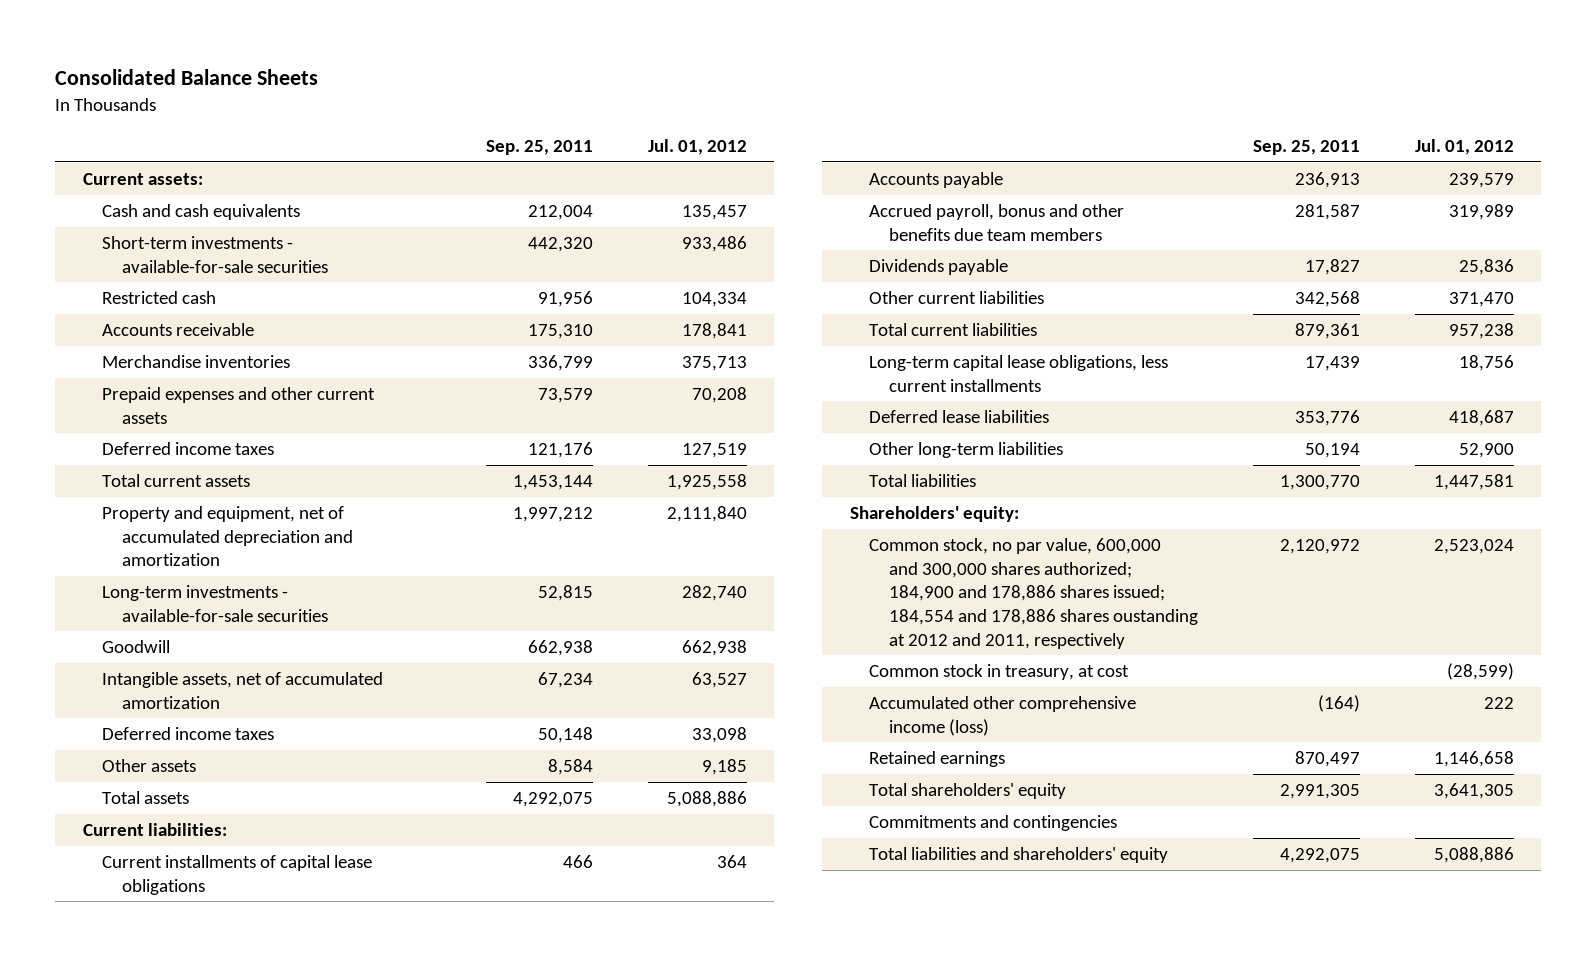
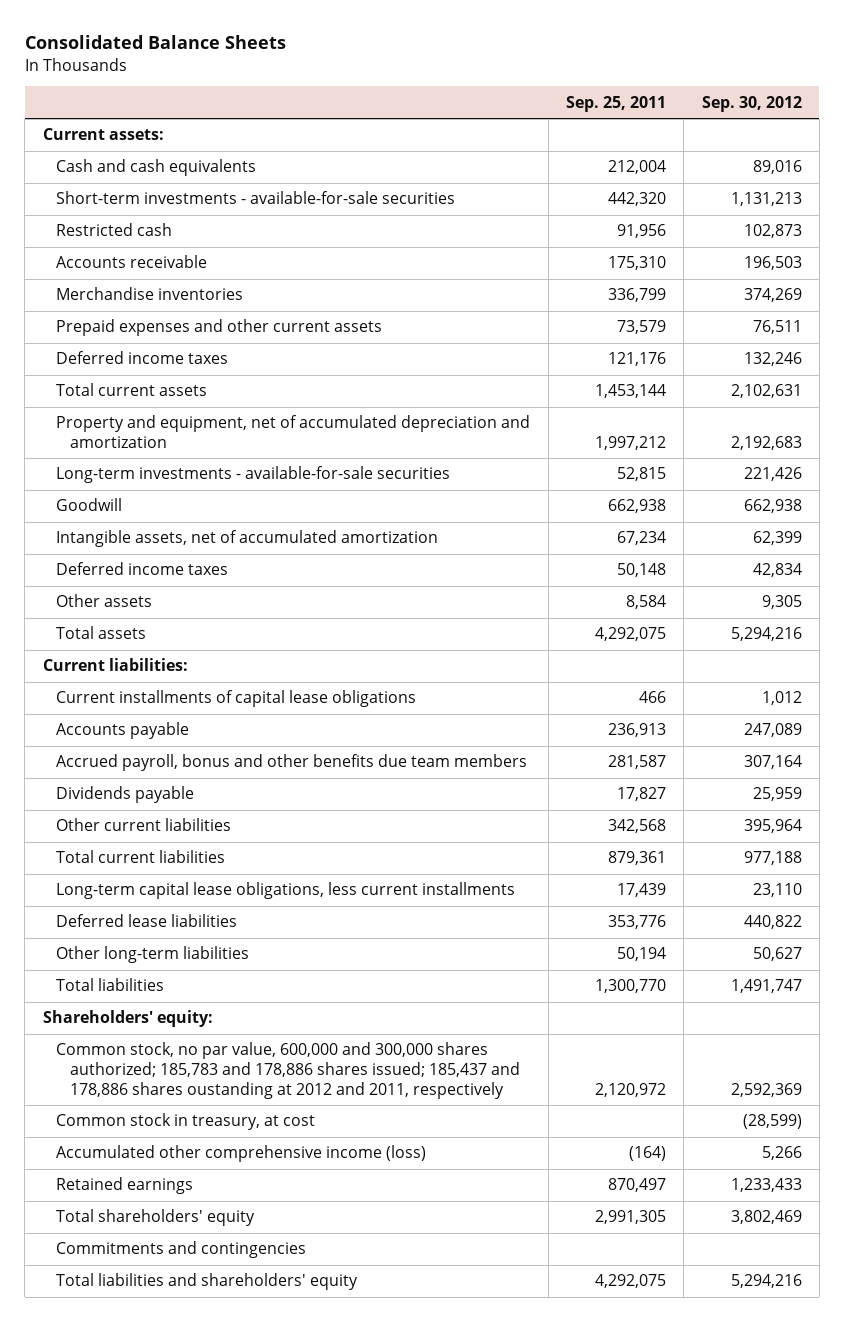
[647,139,747,156] Jul. 01, 2012 -> none
none -> [701,95,802,112] Sep. 30, 2012
[869,538,1198,649] Common stock, no par value, 600,000 and 300,000 shares authorized; 184,900 and 178,886 shares issued; 184,554 and 178,886 shares oustanding at 2012 and 2011, respectively -> [56,1042,521,1099] Common stock, no par value, 600,000 and 300,000 shares authorized; 185,783 and 178,886 shares issued; 185,437 and 178,886 shares oustanding at 2012 and 2011, respectively

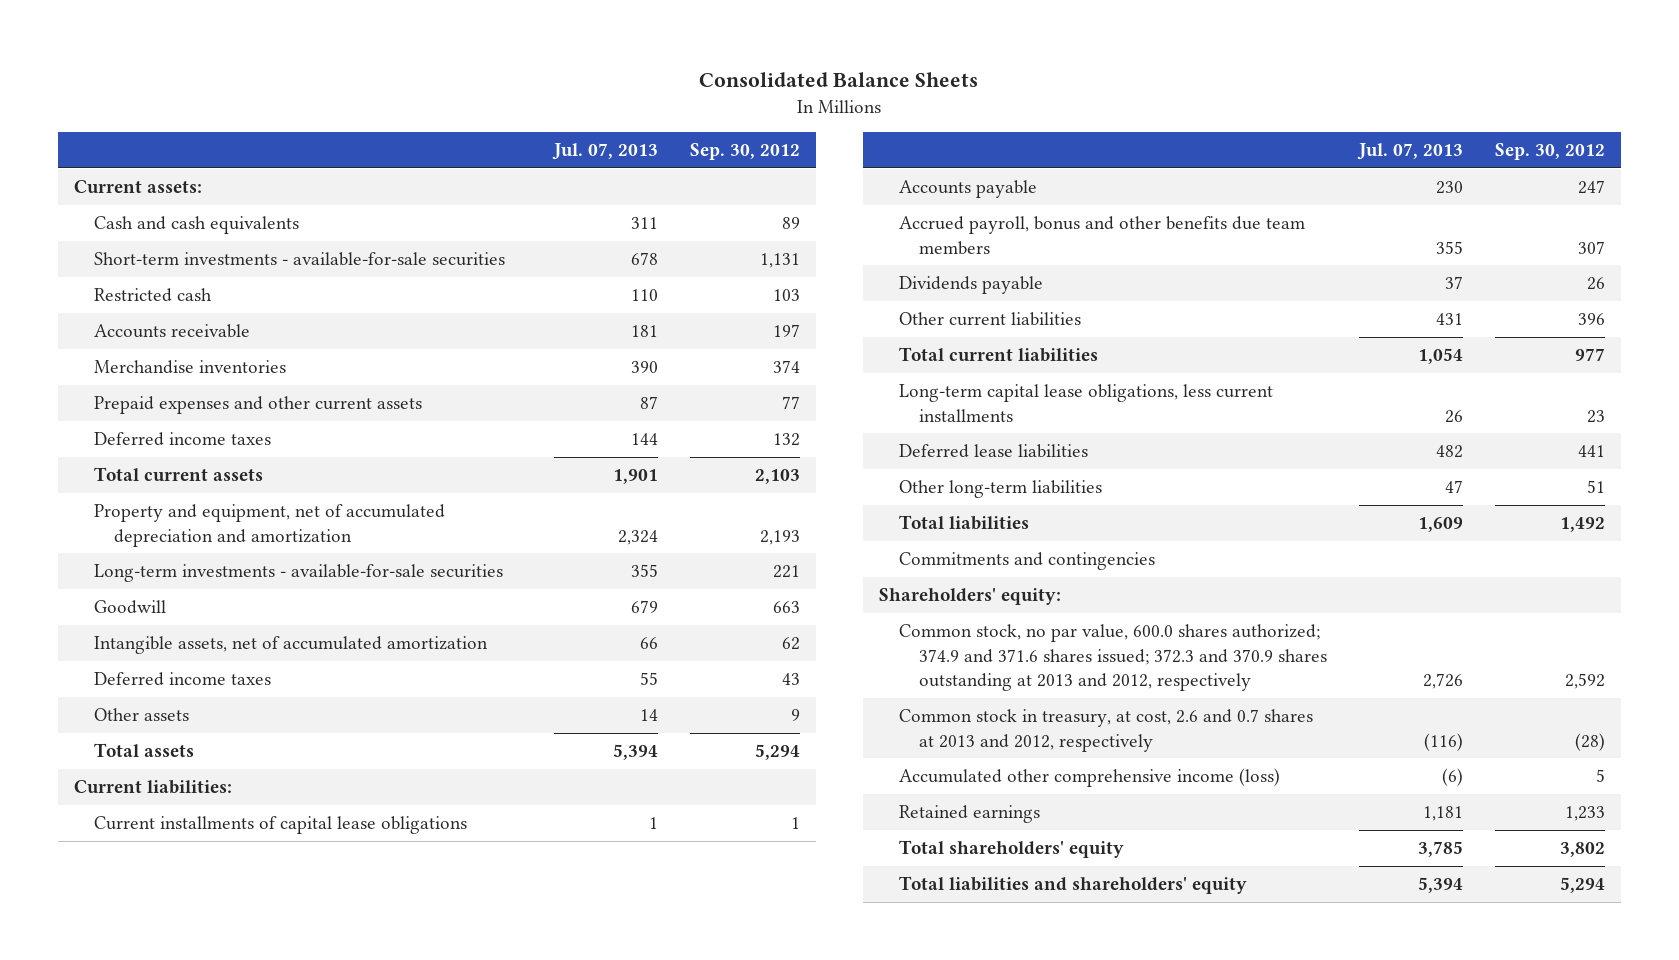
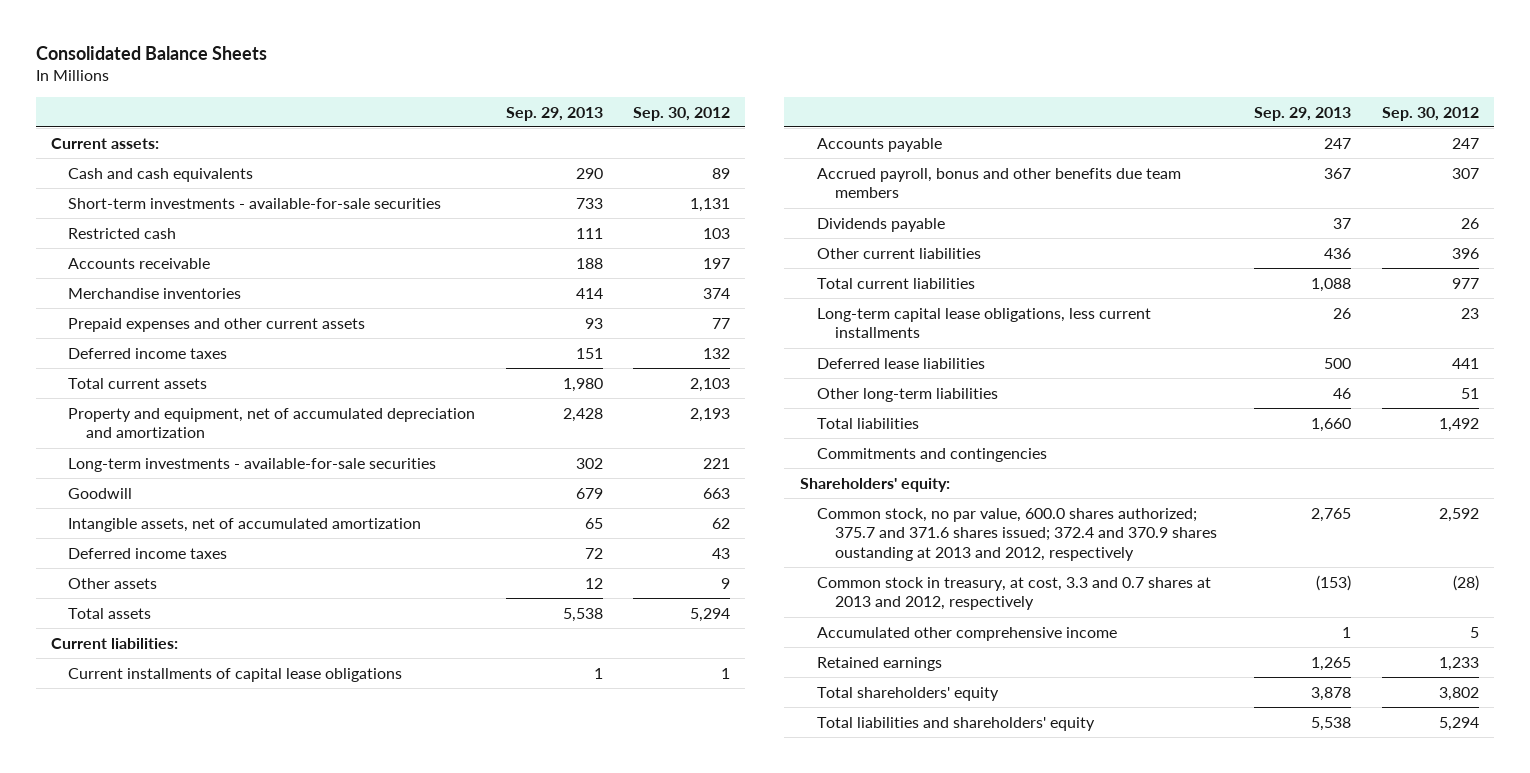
[551,142,658,160] Jul. 07, 2013 -> none
none -> [505,106,603,121] Sep. 29, 2013
[898,624,1327,691] Common stock, no par value, 600.0 shares authorized; 374.9 and 371.6 shares issued; 372.3 and 370.9 shares outstanding at 2013 and 2012, respectively -> [817,507,1217,561] Common stock, no par value, 600.0 shares authorized; 375.7 and 371.6 shares issued; 372.4 and 370.9 shares oustanding at 2013 and 2012, respectively
[898,709,1313,752] Common stock in treasury, at cost, 2.6 and 0.7 shares at 2013 and 2012, respectively -> [817,576,1212,611] Common stock in treasury, at cost, 3.3 and 0.7 shares at 2013 and 2012, respectively
[898,768,1280,788] Accumulated other comprehensive income (loss) -> [817,626,1118,641] Accumulated other comprehensive income

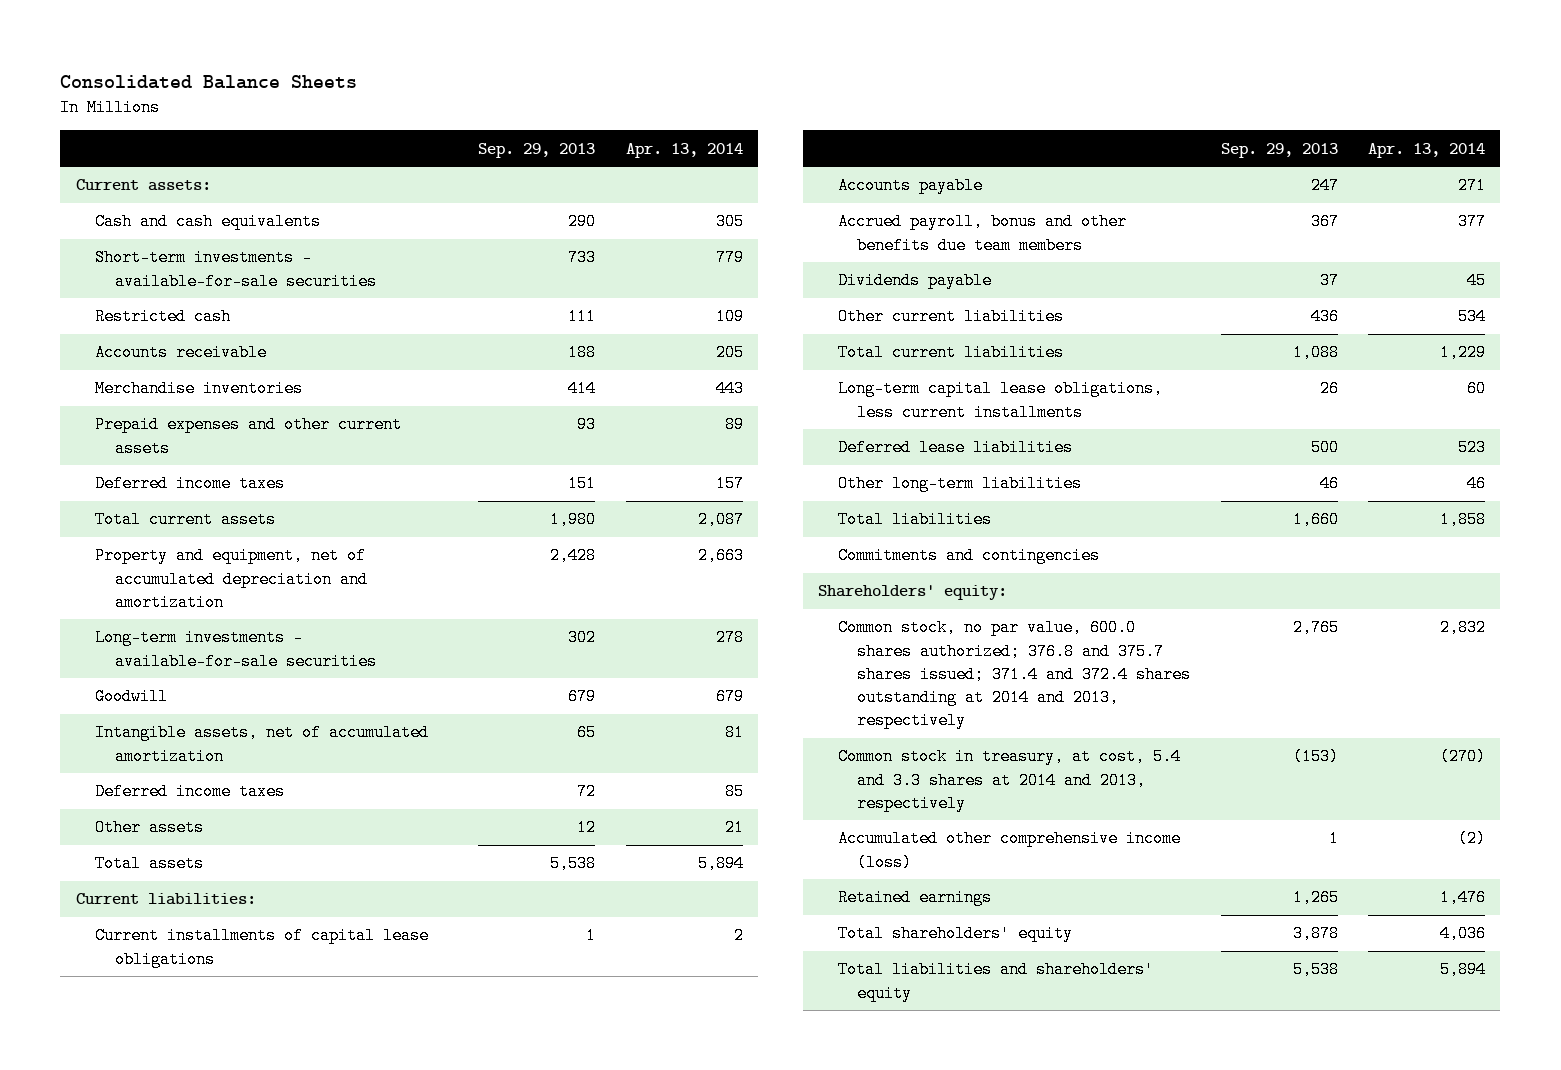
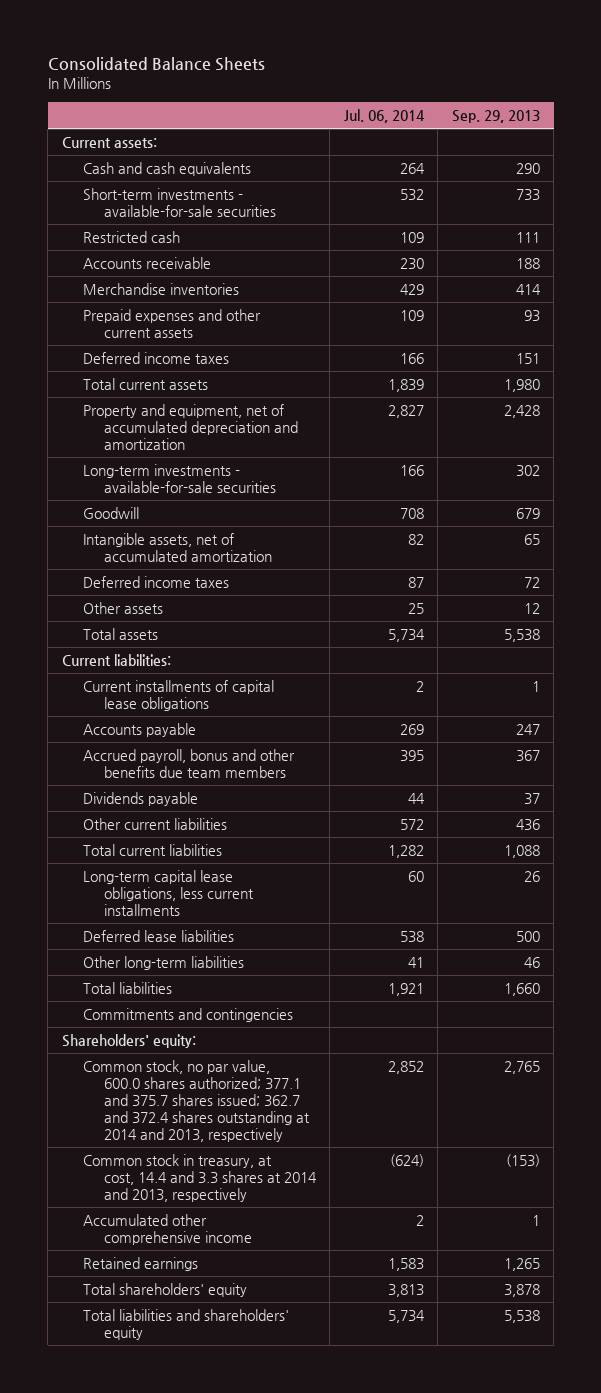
[625,142,743,158] Apr. 13, 2014 -> none
none -> [343,108,425,123] Jul. 06, 2014
[837,619,1192,730] Common stock, no par value, 600.0 shares authorized; 376.8 and 375.7 shares issued; 371.4 and 372.4 shares outstanding at 2014 and 2013, respectively -> [82,1060,310,1143] Common stock, no par value, 600.0 shares authorized; 377.1 and 375.7 shares issued; 362.7 and 372.4 shares outstanding at 2014 and 2013, respectively
[837,748,1181,812] Common stock in treasury, at cost, 5.4 and 3.3 shares at 2014 and 2013, respectively -> [82,1154,317,1203] Common stock in treasury, at cost, 14.4 and 3.3 shares at 2014 and 2013, respectively
[837,830,1181,871] Accumulated other comprehensive income (loss) -> [82,1214,252,1246] Accumulated other comprehensive income

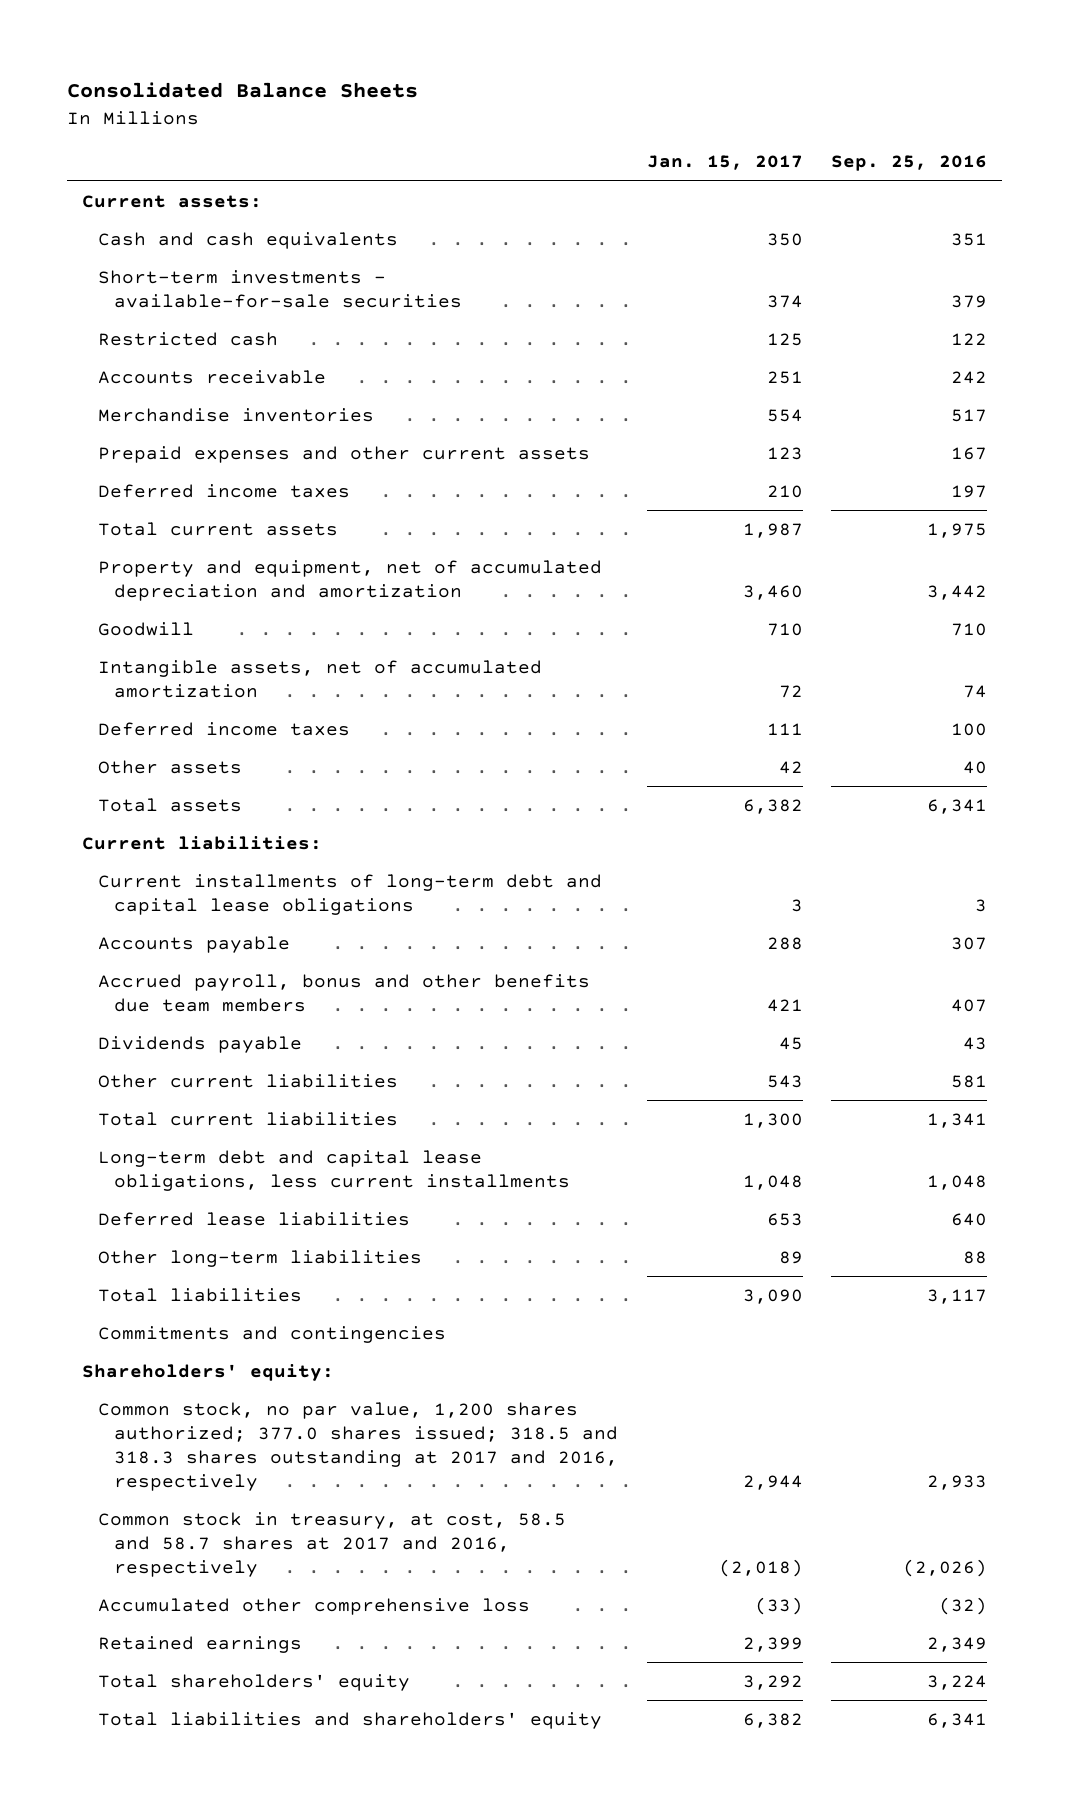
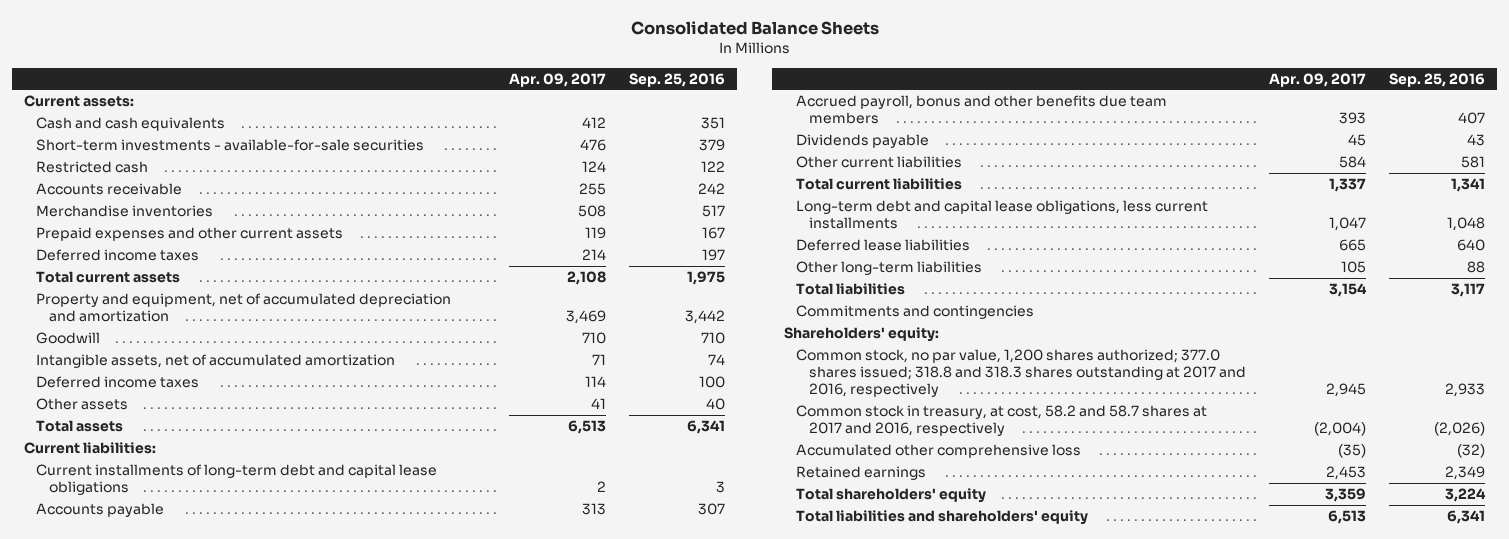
[646,155,803,171] Jan. 15, 2017 -> none
none -> [509,72,607,87] Apr. 09, 2017
[97,1401,618,1491] Common stock, no par value, 1,200 shares authorized; 377.0 shares issued; 318.5 and 318.3 shares outstanding at 2017 and 2016, respectively -> [796,349,1246,397] Common stock, no par value, 1,200 shares authorized; 377.0 shares issued; 318.8 and 318.3 shares outstanding at 2017 and 2016, respectively
[97,1511,566,1577] Common stock in treasury, at cost, 58.5 and 58.7 shares at 2017 and 2016, respectively -> [796,405,1208,436] Common stock in treasury, at cost, 58.2 and 58.7 shares at 2017 and 2016, respectively

